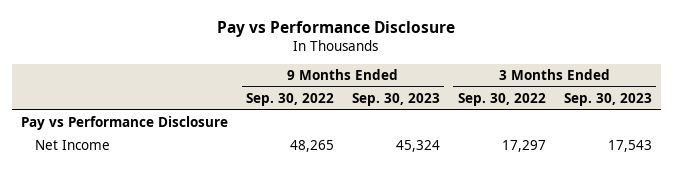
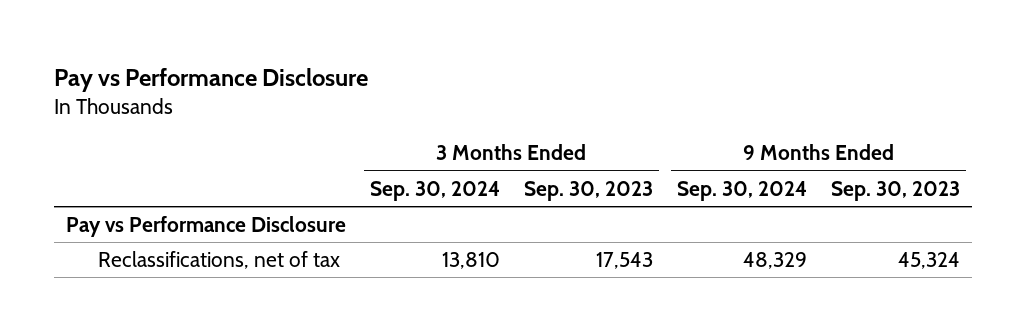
[246,93,335,107] Sep. 30, 2022 -> none
[457,93,546,107] Sep. 30, 2022 -> none
none -> [369,180,500,201] Sep. 30, 2024
none -> [677,180,808,201] Sep. 30, 2024
[34,140,110,151] Net Income -> [97,251,340,270] Reclassifications, net of tax

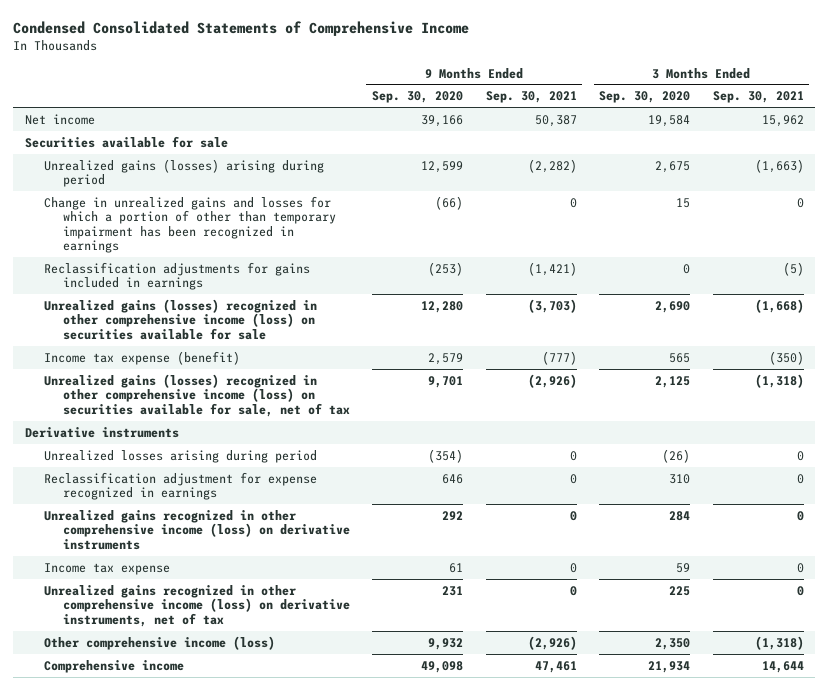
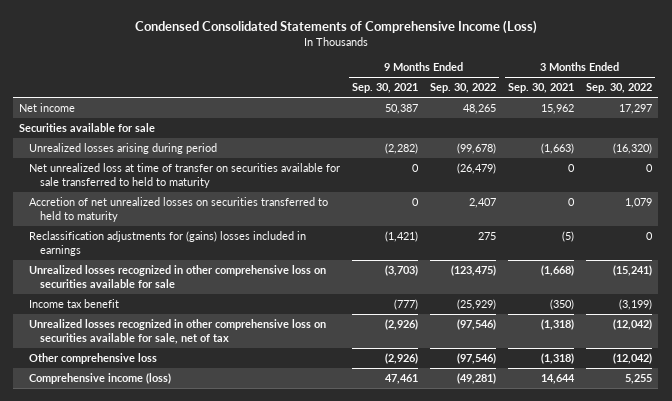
[13,20,470,36] Condensed Consolidated Statements of Comprehensive Income -> [134,19,537,34] Condensed Consolidated Statements of Comprehensive Income (Loss)
[372,91,464,104] Sep. 30, 2020 -> none
[599,91,691,104] Sep. 30, 2020 -> none
none -> [430,83,497,94] Sep. 30, 2022
none -> [586,83,653,94] Sep. 30, 2022
[43,195,336,254] Change in unrealized gains and losses for which a portion of other than temporary impairment has been recognized in earnings -> none
[24,426,179,438] Derivative instruments -> none
[43,449,317,463] Unrealized losses arising during period -> none
[43,471,317,501] Reclassification adjustment for expense recognized in earnings -> none
[43,509,350,550] Unrealized gains recognized in other comprehensive income (loss) on derivative instruments -> none
[43,562,170,575] Income tax expense -> none
[43,584,350,627] Unrealized gains recognized in other comprehensive income (loss) on derivative instruments, net of tax -> none
[43,158,324,188] Unrealized gains (losses) arising during period -> [29,143,218,155] Unrealized losses arising during period
none -> [29,163,341,189] Net unrealized loss at time of transfer on securities available for sale transferred to held to maturity
none -> [29,197,329,223] Accretion of net unrealized losses on securities transferred to held to maturity
[43,261,310,291] Reclassification adjustments for gains included in earnings -> [29,231,307,257] Reclassification adjustments for (gains) losses included in earnings
[43,298,317,340] Unrealized gains (losses) recognized in other comprehensive income (loss) on securities available for sale -> [29,265,327,289] Unrealized losses recognized in other comprehensive loss on securities available for sale
[43,350,240,365] Income tax expense (benefit) -> [29,299,120,309] Income tax benefit
[43,373,350,417] Unrealized gains (losses) recognized in other comprehensive income (loss) on securities available for sale, net of tax -> [29,319,327,345] Unrealized losses recognized in other comprehensive loss on securities available for sale, net of tax
[43,635,275,650] Other comprehensive income (loss) -> [29,353,158,365] Other comprehensive loss
[43,659,184,673] Comprehensive income -> [29,373,172,385] Comprehensive income (loss)

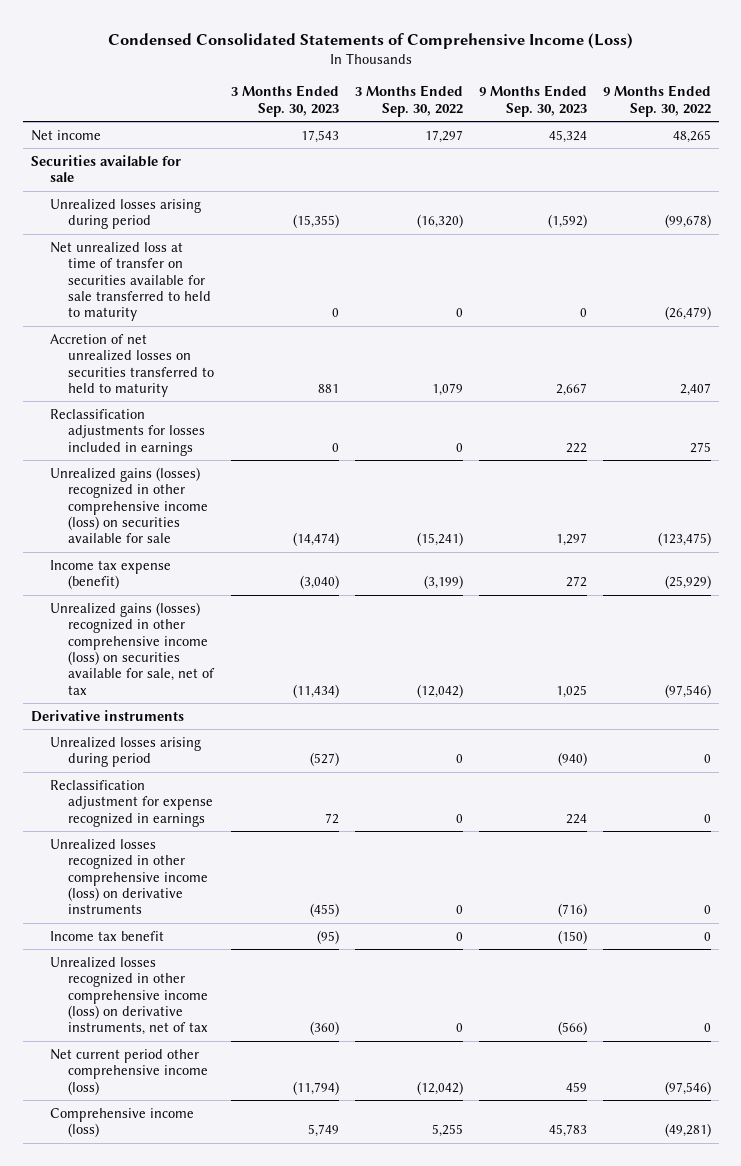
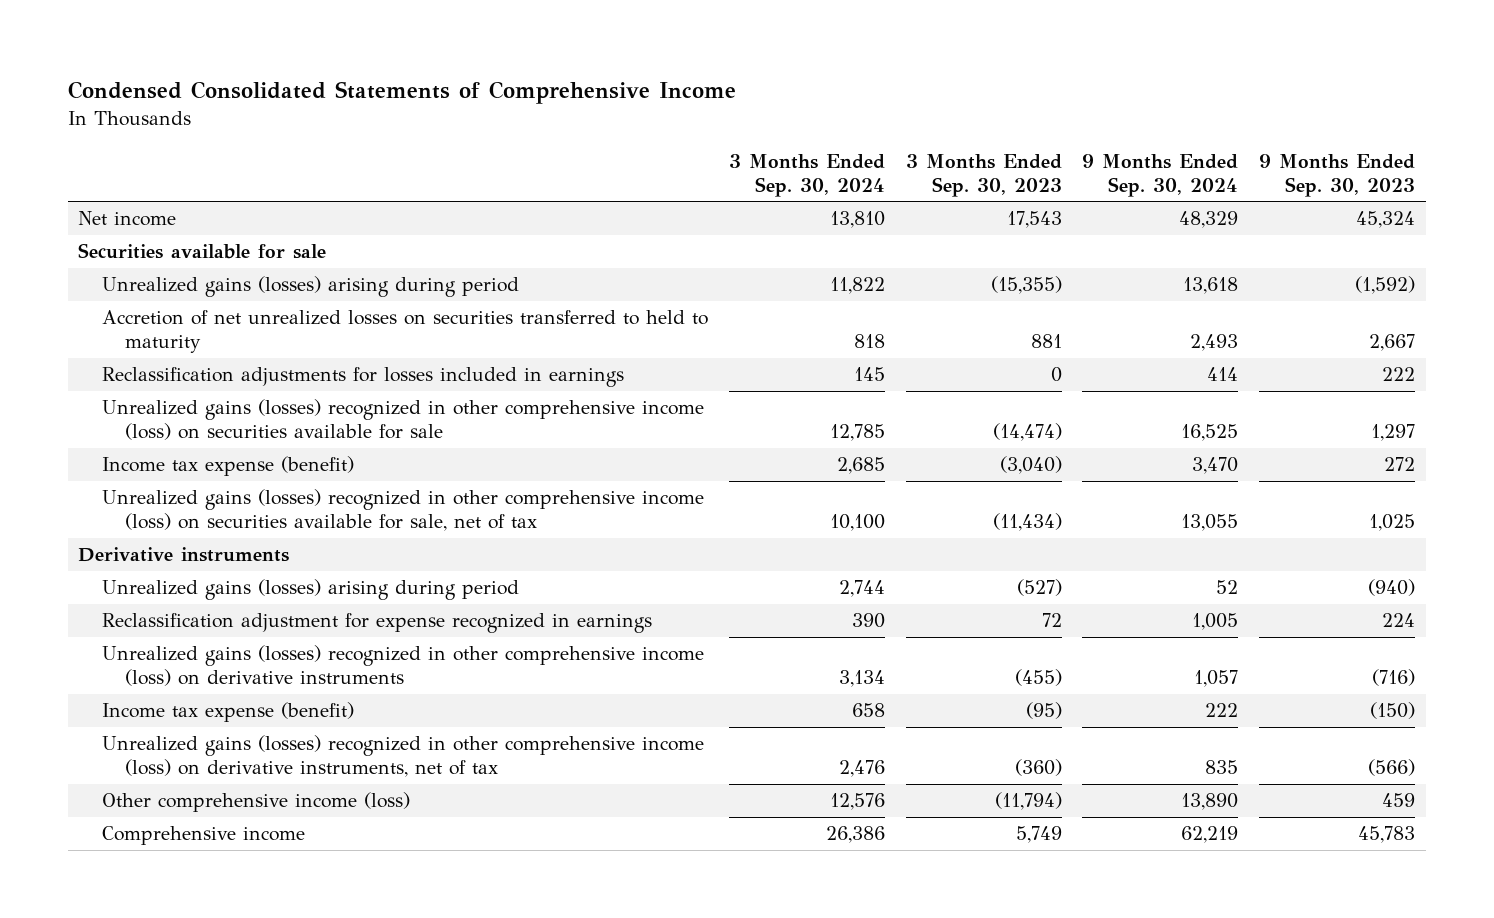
[107,32,633,49] Condensed Consolidated Statements of Comprehensive Income (Loss) -> [67,81,736,105] Condensed Consolidated Statements of Comprehensive Income
[354,85,463,117] 3 Months Ended Sep. 30, 2022 -> none
[602,85,711,117] 9 Months Ended Sep. 30, 2022 -> none
none -> [728,154,885,197] 3 Months Ended Sep. 30, 2024
none -> [1082,154,1239,197] 9 Months Ended Sep. 30, 2024
[49,241,212,322] Net unrealized loss at time of transfer on securities available for sale transferred to held to maturity -> none
[49,198,201,230] Unrealized losses arising during period -> [101,276,519,298] Unrealized gains (losses) arising during period
[49,736,201,768] Unrealized losses arising during period -> [101,579,519,601] Unrealized gains (losses) arising during period
[49,838,209,915] Unrealized losses recognized in other comprehensive income (loss) on derivative instruments -> [101,645,704,686] Unrealized gains (losses) recognized in other comprehensive income (loss) on derivative instruments
[49,930,164,941] Income tax benefit -> [101,702,354,723] Income tax expense (benefit)
[49,956,209,1036] Unrealized losses recognized in other comprehensive income (loss) on derivative instruments, net of tax -> [101,735,704,777] Unrealized gains (losses) recognized in other comprehensive income (loss) on derivative instruments, net of tax
[49,1048,209,1095] Net current period other comprehensive income (loss) -> [101,792,410,813] Other comprehensive income (loss)
[49,1107,194,1138] Comprehensive income (loss) -> [101,826,305,846] Comprehensive income

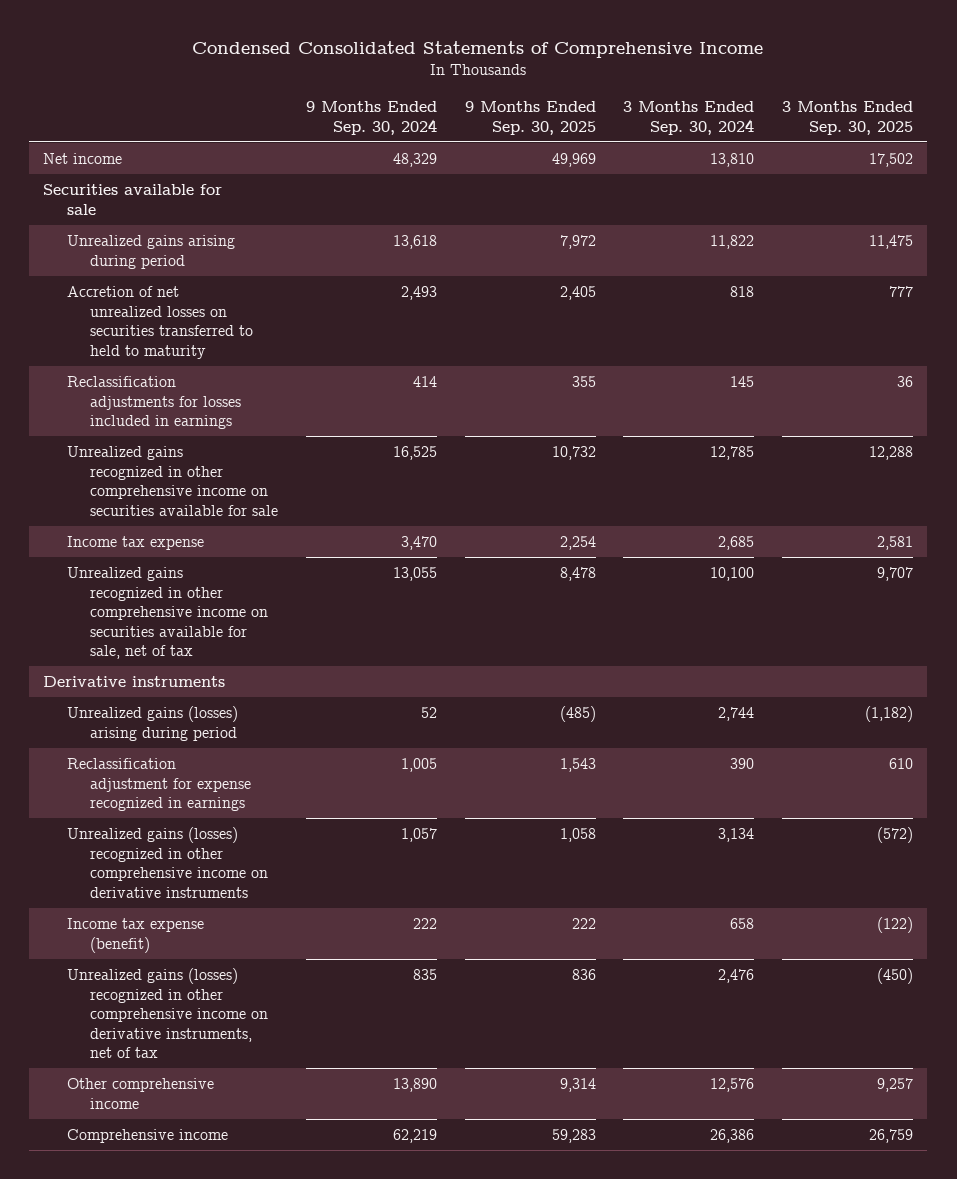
[905,154,1062,197] 3 Months Ended Sep. 30, 2023 -> none
[1259,154,1416,197] 9 Months Ended Sep. 30, 2023 -> none
none -> [464,100,596,135] 9 Months Ended Sep. 30, 2025
none -> [782,100,914,135] 3 Months Ended Sep. 30, 2025
[101,276,519,298] Unrealized gains (losses) arising during period -> [66,235,235,269] Unrealized gains arising during period
[101,399,704,440] Unrealized gains (losses) recognized in other comprehensive income (loss) on securities available for sale -> [66,446,278,516] Unrealized gains recognized in other comprehensive income on securities available for sale
[101,456,354,477] Income tax expense (benefit) -> [66,536,204,551] Income tax expense
[101,489,704,531] Unrealized gains (losses) recognized in other comprehensive income (loss) on securities available for sale, net of tax -> [66,567,268,660] Unrealized gains recognized in other comprehensive income on securities available for sale, net of tax
[101,645,704,686] Unrealized gains (losses) recognized in other comprehensive income (loss) on derivative instruments -> [66,827,268,898] Unrealized gains (losses) recognized in other comprehensive income on derivative instruments
[101,735,704,777] Unrealized gains (losses) recognized in other comprehensive income (loss) on derivative instruments, net of tax -> [66,968,268,1059] Unrealized gains (losses) recognized in other comprehensive income on derivative instruments, net of tax
[101,792,410,813] Other comprehensive income (loss) -> [66,1078,214,1109] Other comprehensive income

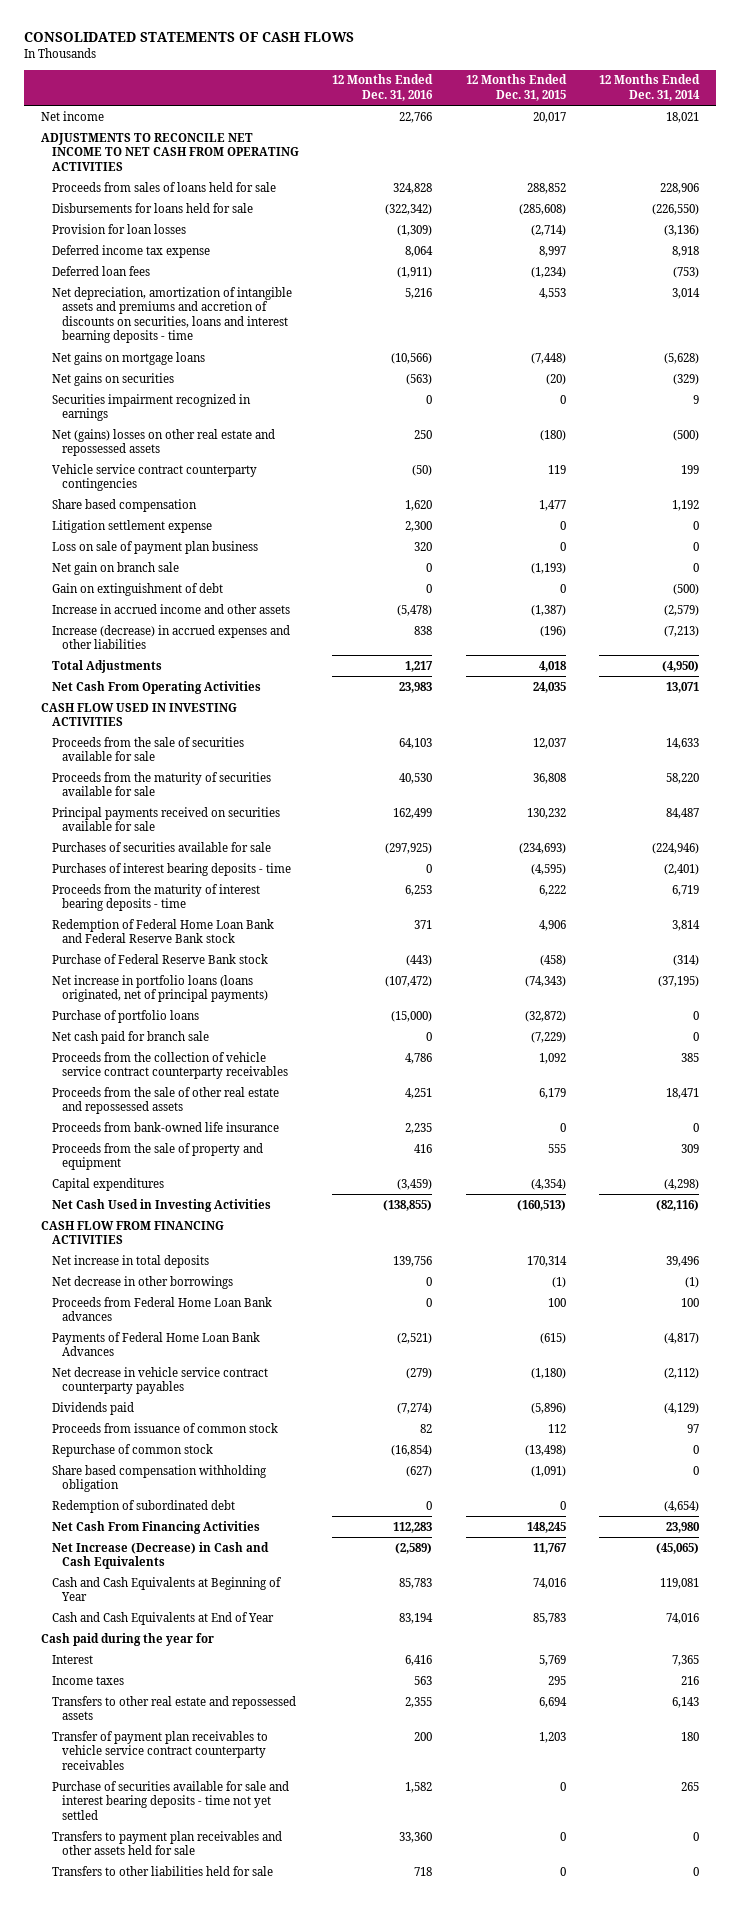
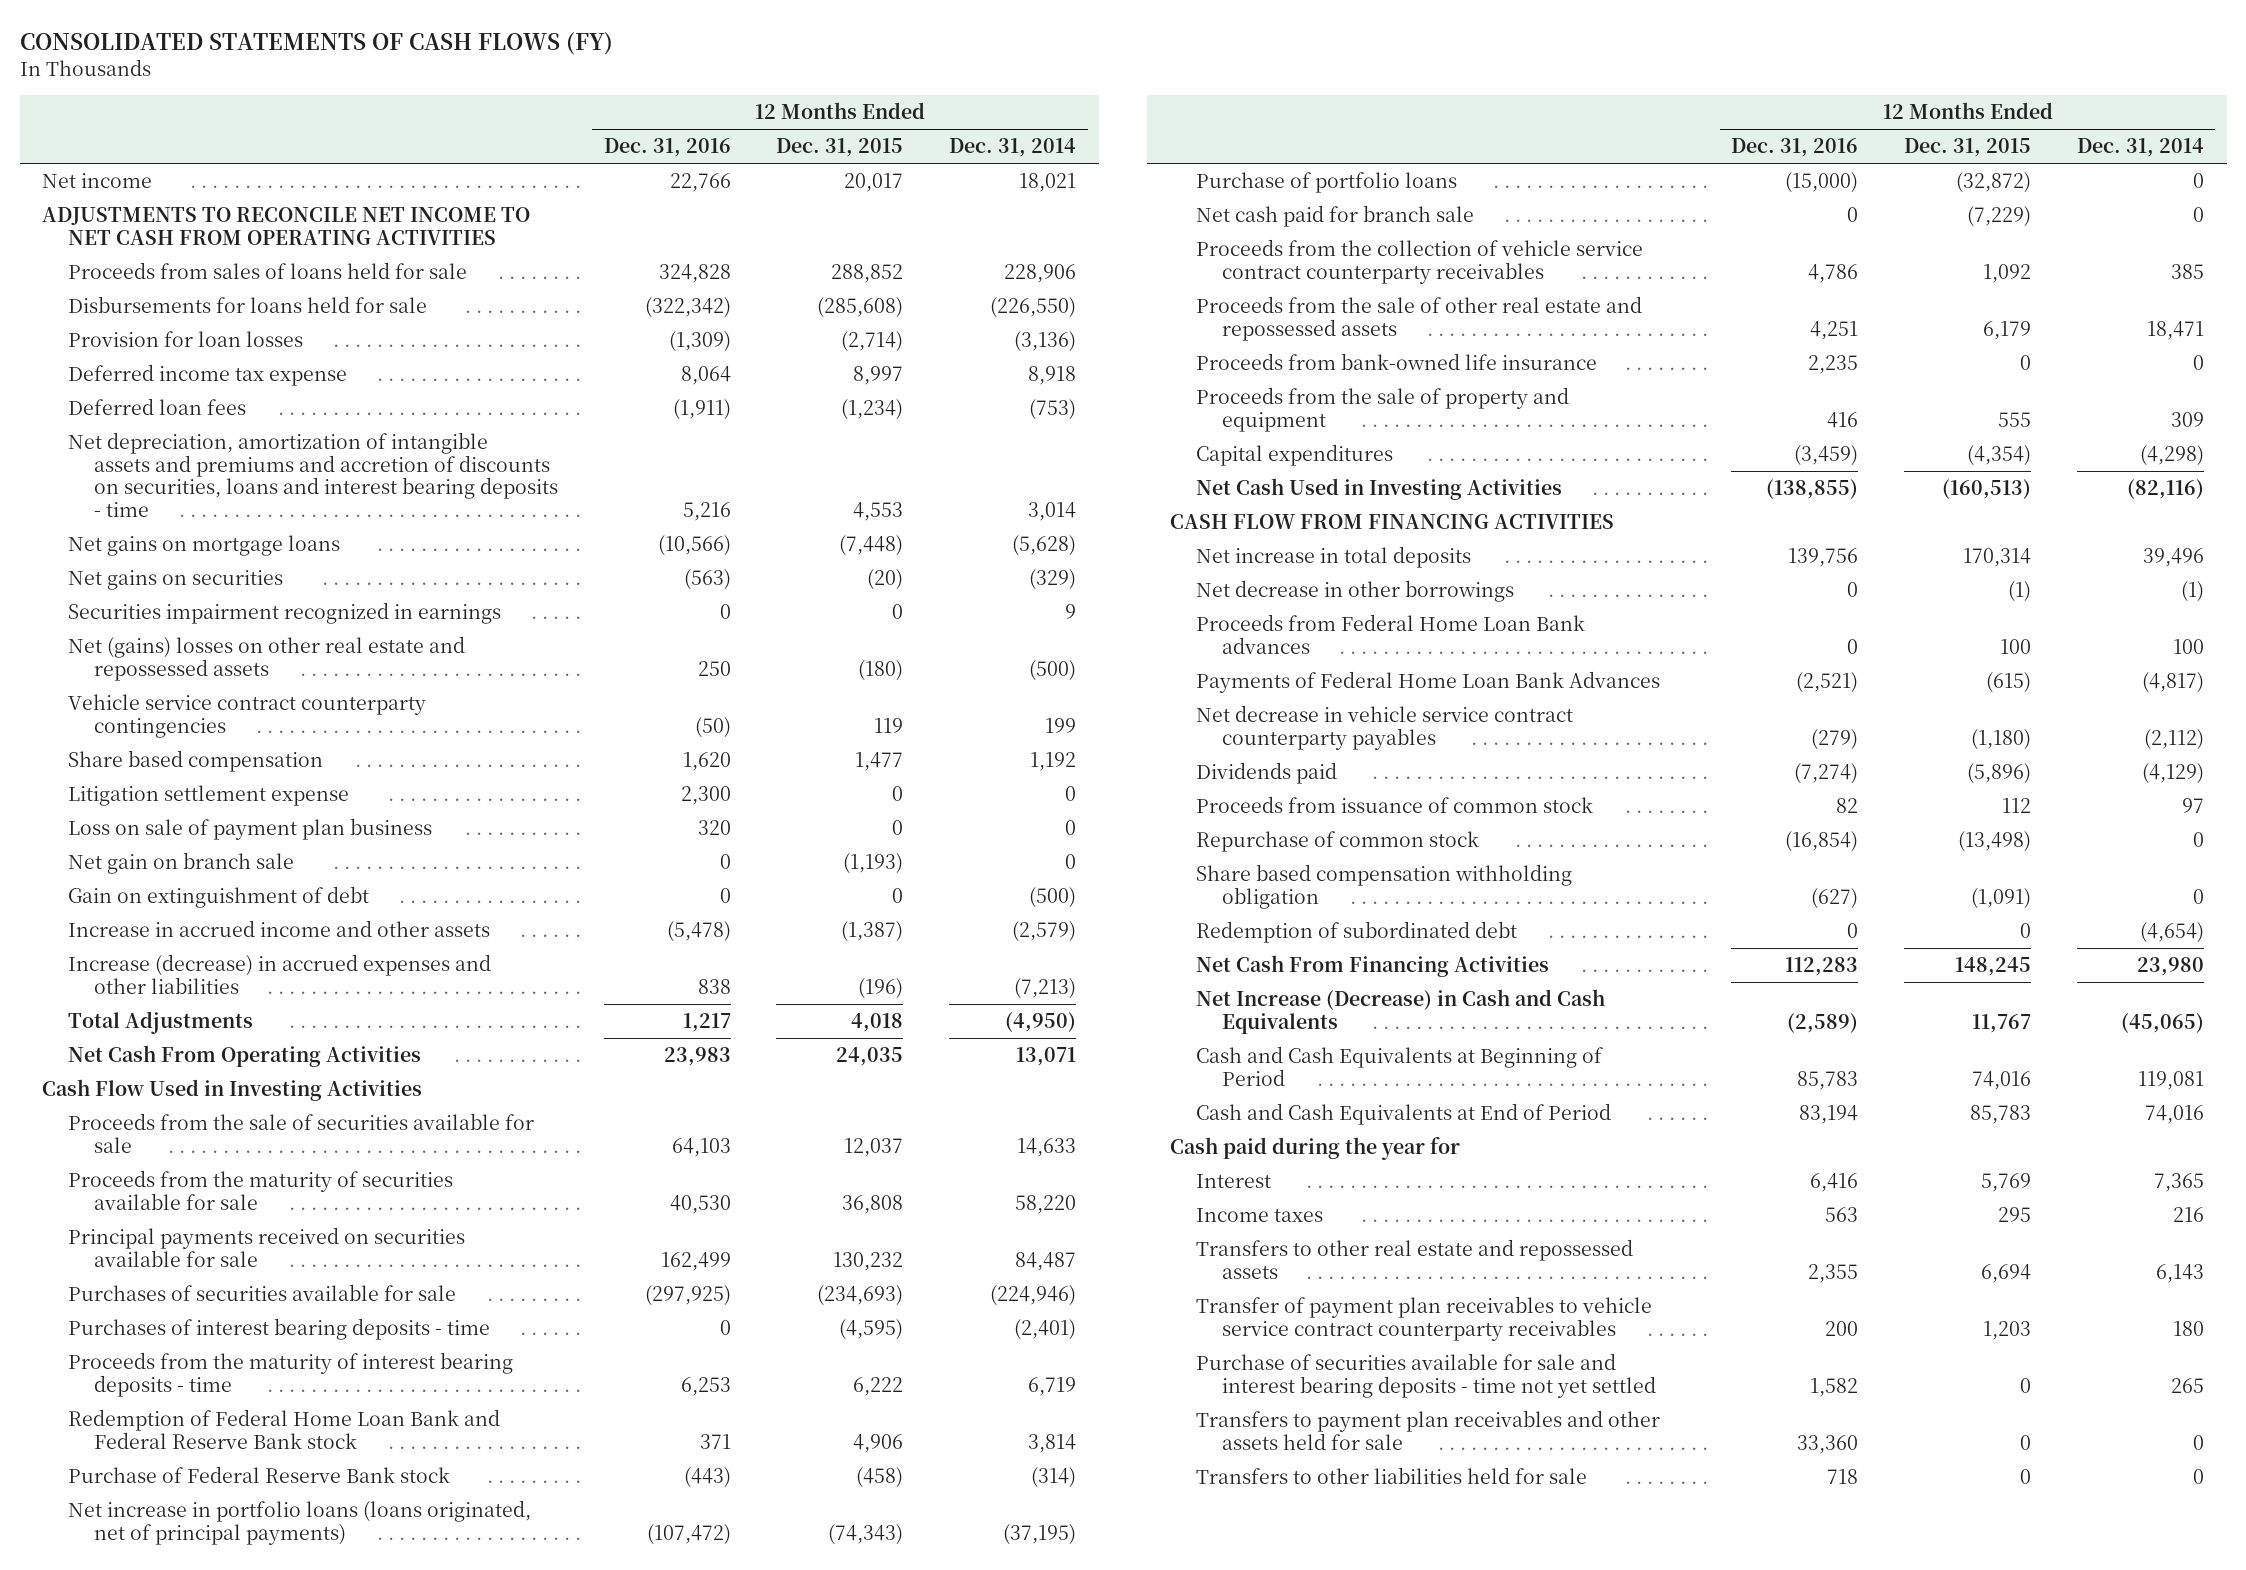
[24,32,355,43] CONSOLIDATED STATEMENTS OF CASH FLOWS -> [19,31,613,55] CONSOLIDATED STATEMENTS OF CASH FLOWS (FY)
[51,286,292,344] Net depreciation, amortization of intangible assets and premiums and accretion of discounts on securities, loans and interest bearning deposits - time -> [68,432,558,517] Net depreciation, amortization of intangible assets and premiums and accretion of discounts on securities, loans and interest bearing deposits - time
[41,702,238,727] CASH FLOW USED IN INVESTING ACTIVITIES -> [42,1079,423,1102] Cash Flow Used in Investing Activities
[51,1576,282,1602] Cash and Cash Equivalents at Beginning of Year -> [1195,1046,1603,1086] Cash and Cash Equivalents at Beginning of Period
[51,1611,274,1625] Cash and Cash Equivalents at End of Year -> [1195,1103,1611,1126] Cash and Cash Equivalents at End of Period

